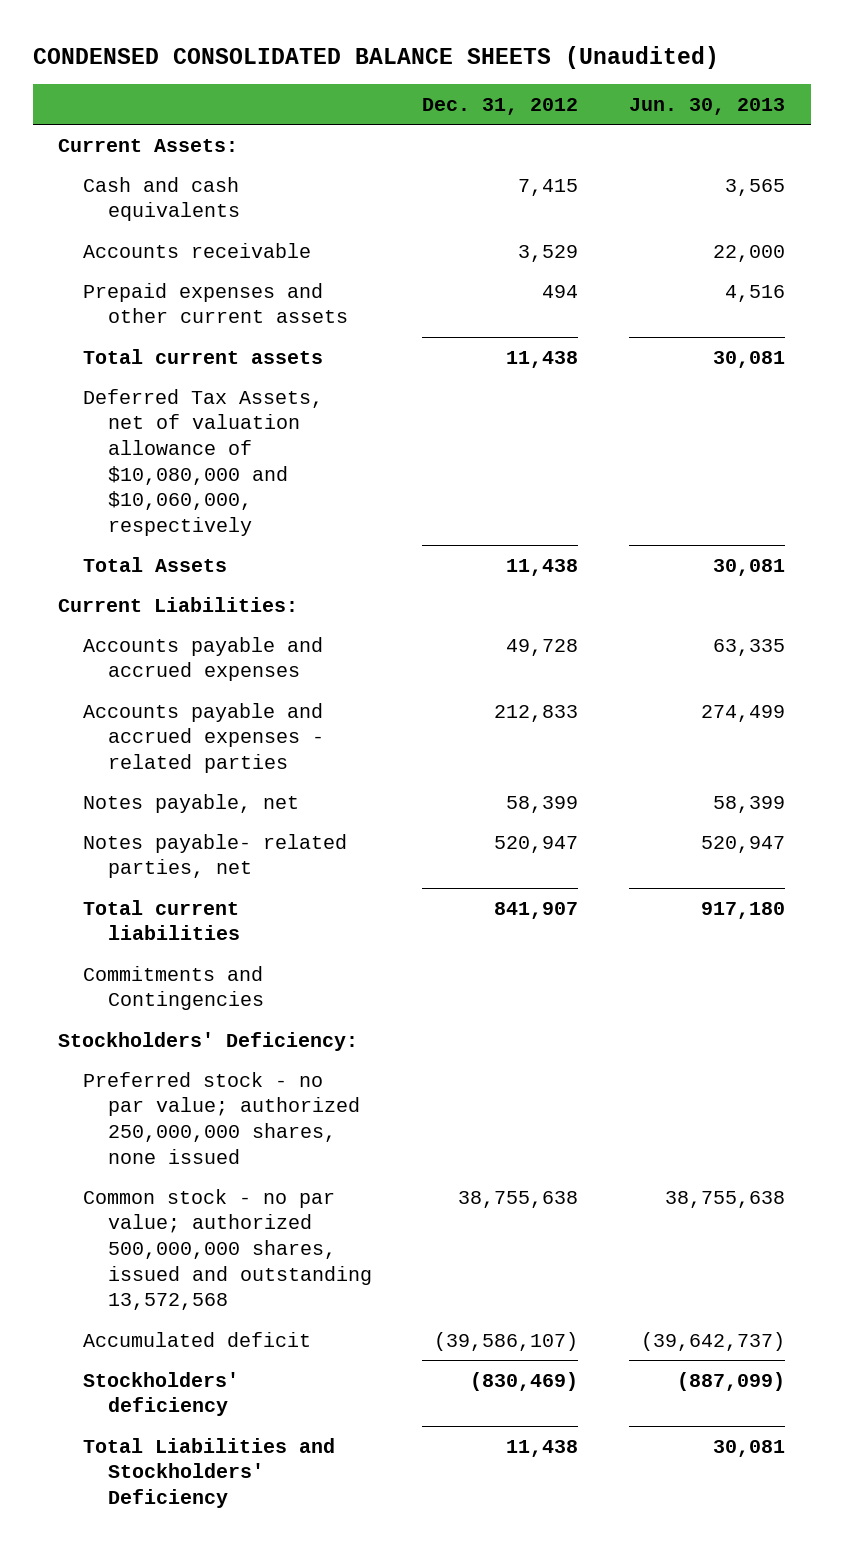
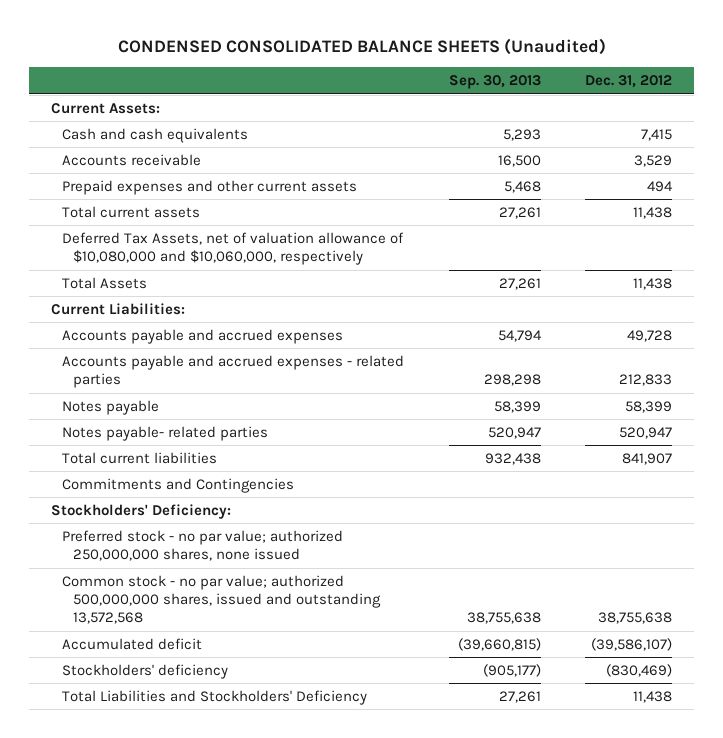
[629,97,786,115] Jun. 30, 2013 -> none
none -> [448,75,541,90] Sep. 30, 2013
[82,793,299,813] Notes payable, net -> [62,399,160,415] Notes payable
[82,833,347,879] Notes payable- related parties, net -> [62,425,269,441] Notes payable- related parties

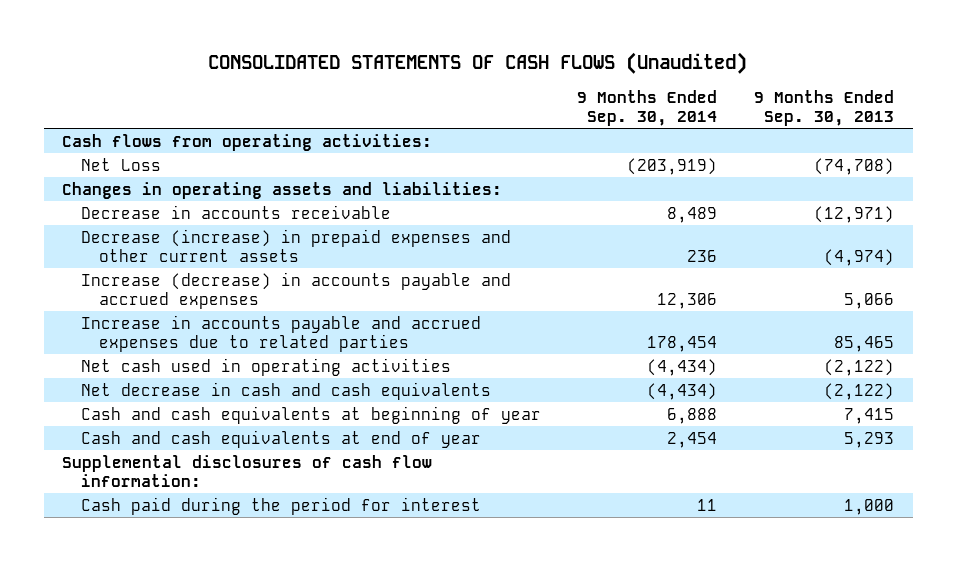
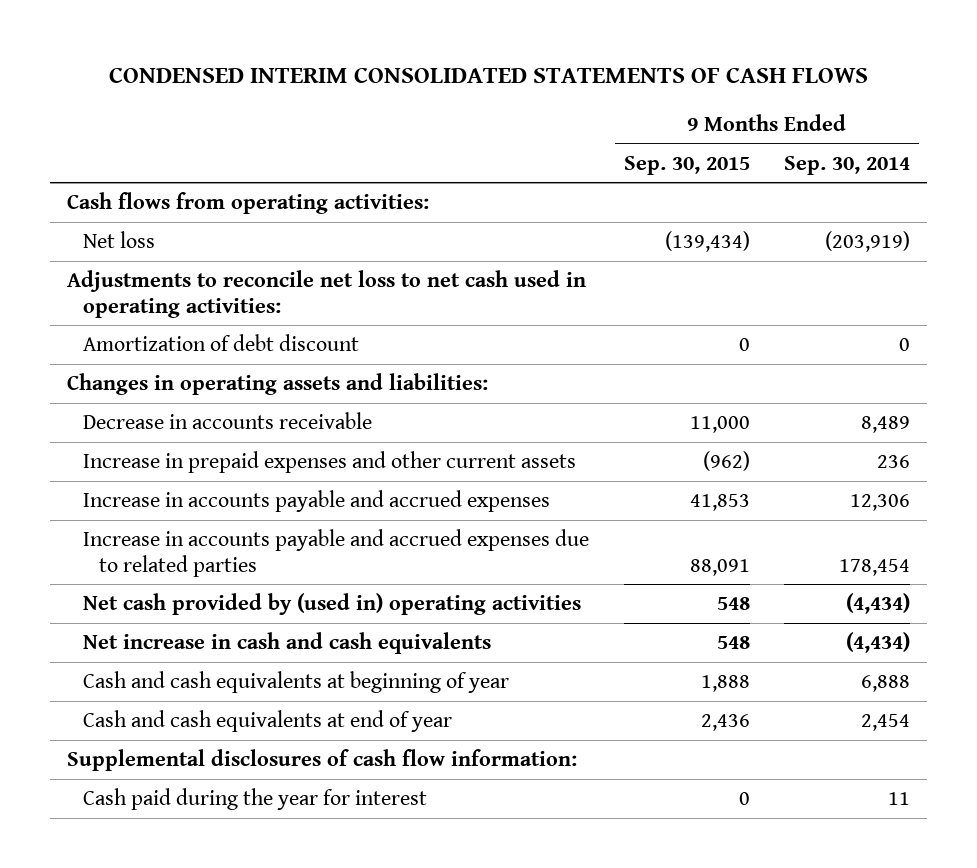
[208,51,748,74] CONSOLIDATED STATEMENTS OF CASH FLOWS (Unaudited) -> [108,67,868,84] CONDENSED INTERIM CONSOLIDATED STATEMENTS OF CASH FLOWS
[754,89,895,126] 9 Months Ended Sep. 30, 2013 -> none
none -> [623,155,750,175] Sep. 30, 2015
[80,157,161,171] Net Loss -> [83,231,156,249] Net loss
none -> [67,270,587,318] Adjustments to reconcile net loss to net cash used in operating activities:
none -> [83,334,360,352] Amortization of debt discount
[80,228,511,262] Decrease (increase) in prepaid expenses and other current assets -> [83,451,577,474] Increase in prepaid expenses and other current assets
[80,271,511,309] Increase (decrease) in accounts payable and accrued expenses -> [83,490,551,513] Increase in accounts payable and accrued expenses
[80,357,451,376] Net cash used in operating activities -> [83,593,582,616] Net cash provided by (used in) operating activities
[80,381,491,400] Net decrease in cash and cash equivalents -> [83,632,492,655] Net increase in cash and cash equivalents
[80,496,481,515] Cash paid during the period for interest -> [83,788,428,811] Cash paid during the year for interest

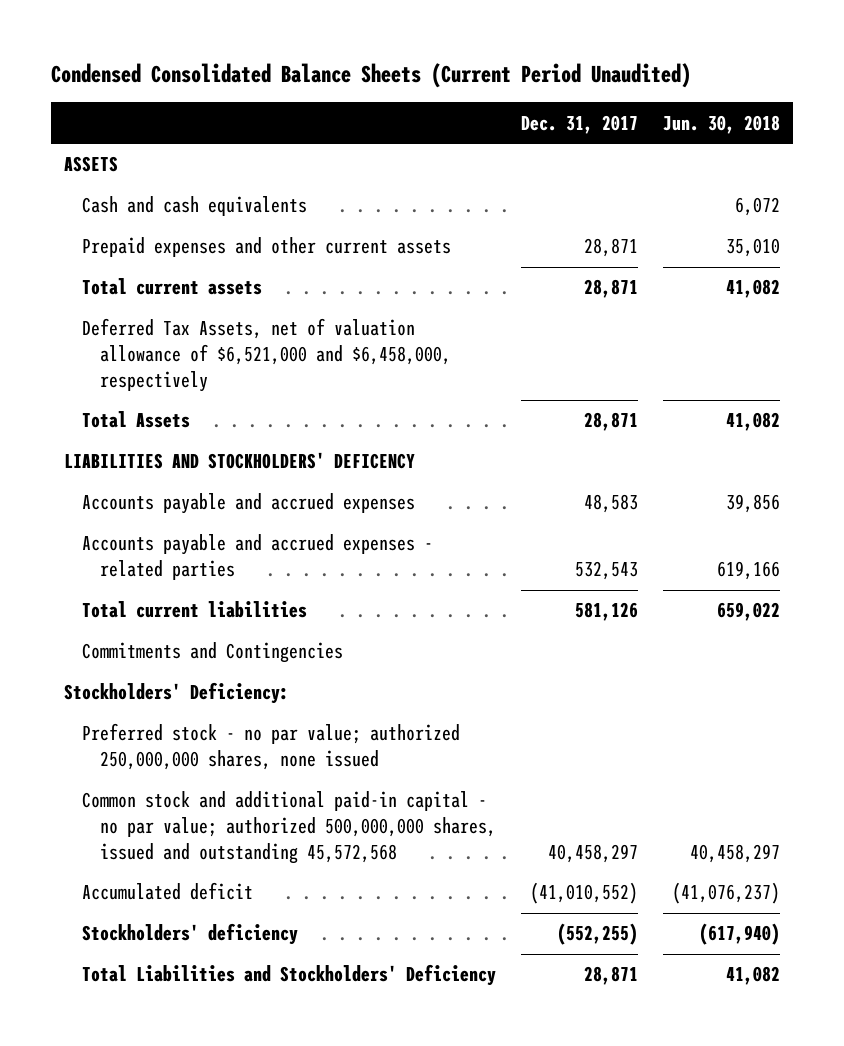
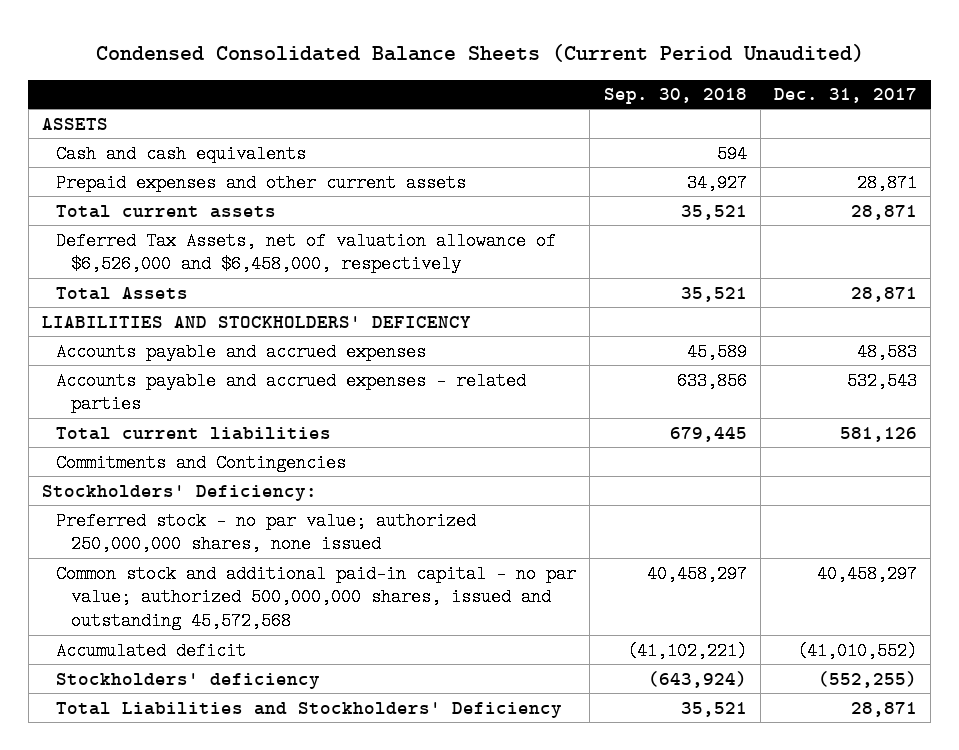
[663,114,781,134] Jun. 30, 2018 -> none
none -> [603,88,747,105] Sep. 30, 2018
[82,318,452,392] Deferred Tax Assets, net of valuation allowance of $6,521,000 and $6,458,000, respectively -> [56,231,557,274] Deferred Tax Assets, net of valuation allowance of $6,526,000 and $6,458,000, respectively

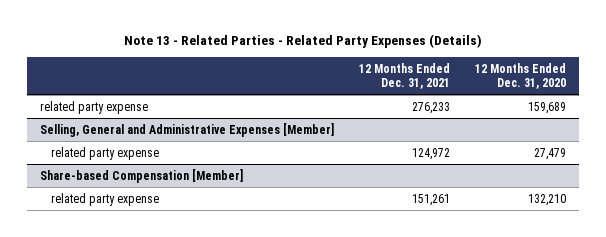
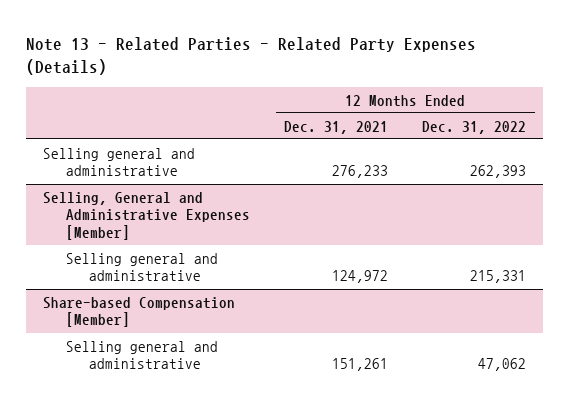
[475,62,567,89] 12 Months Ended Dec. 31, 2020 -> none
none -> [422,120,527,134] Dec. 31, 2022
[39,100,148,114] related party expense -> [43,147,196,177] Selling general and administrative
[50,146,159,160] related party expense -> [66,252,219,282] Selling general and administrative
[50,192,159,206] related party expense -> [66,340,219,370] Selling general and administrative

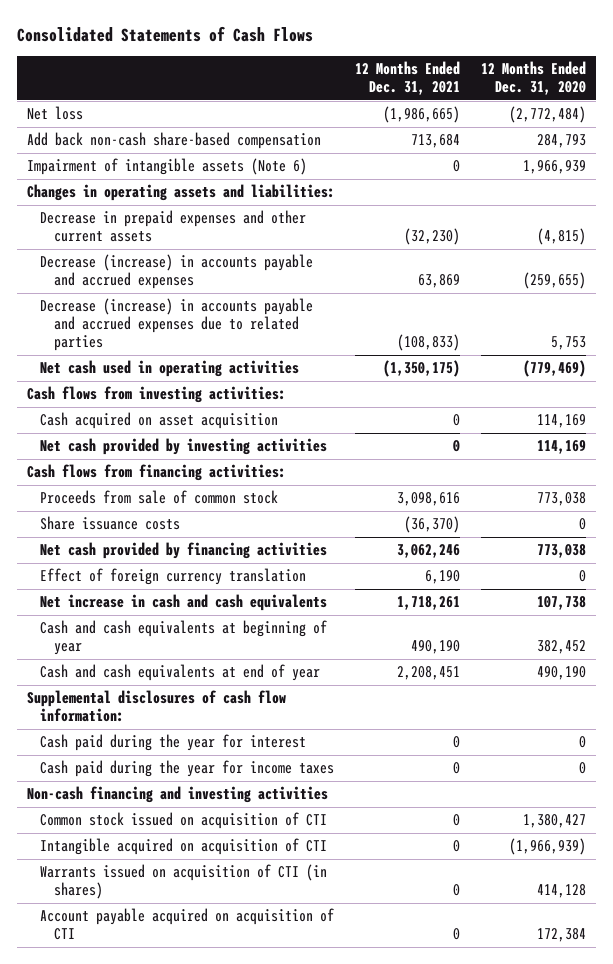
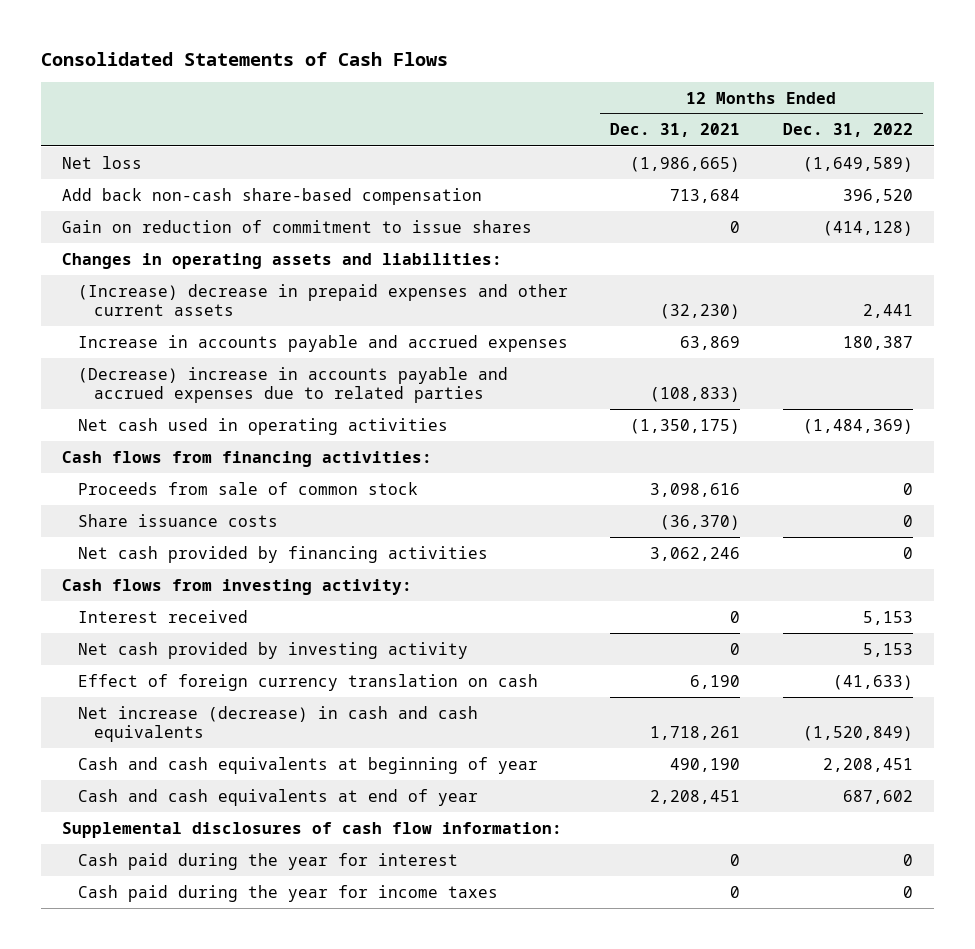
[480,61,586,96] 12 Months Ended Dec. 31, 2020 -> none
none -> [782,123,913,138] Dec. 31, 2022
[26,158,307,176] Impairment of intangible assets (Note 6) -> none
none -> [62,219,533,233] Gain on reduction of commitment to issue shares
[40,210,307,243] Decrease in prepaid expenses and other current assets -> [78,283,569,317] (Increase) decrease in prepaid expenses and other current assets
[40,254,314,290] Decrease (increase) in accounts payable and accrued expenses -> [78,334,569,352] Increase in accounts payable and accrued expenses
[40,298,314,352] Decrease (increase) in accounts payable and accrued expenses due to related parties -> [78,366,509,404] (Decrease) increase in accounts payable and accrued expenses due to related parties
[26,386,286,404] Cash flows from investing activities: -> none
[40,412,279,430] Cash acquired on asset acquisition -> none
[40,438,328,456] Net cash provided by investing activities -> none
none -> [62,578,413,595] Cash flows from investing activity:
none -> [78,609,249,623] Interest received
none -> [78,641,469,659] Net cash provided by investing activity
[40,568,307,586] Effect of foreign currency translation -> [78,673,539,691] Effect of foreign currency translation on cash
[40,594,328,612] Net increase in cash and cash equivalents -> [78,705,479,743] Net increase (decrease) in cash and cash equivalents
[26,786,328,804] Non-cash financing and investing activities -> none
[40,812,328,830] Common stock issued on acquisition of CTI -> none
[40,838,328,856] Intangible acquired on acquisition of CTI -> none
[40,864,328,900] Warrants issued on acquisition of CTI (in shares) -> none
[40,908,335,941] Account payable acquired on acquisition of CTI -> none

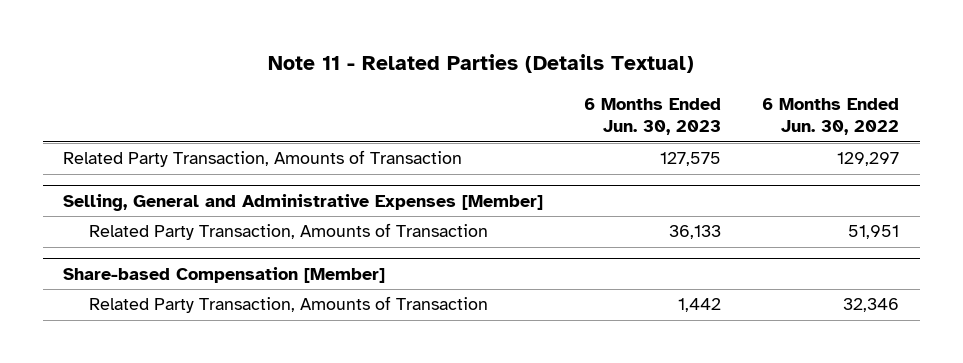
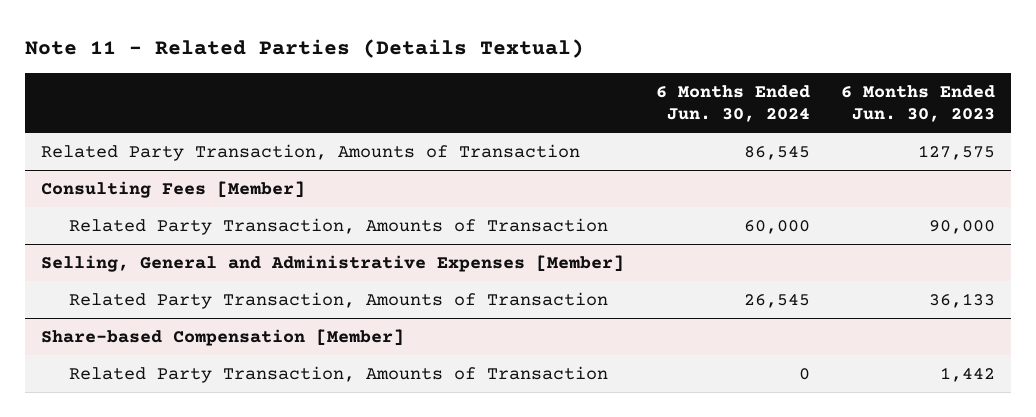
[762,97,900,136] 6 Months Ended Jun. 30, 2022 -> none
none -> [655,84,810,123] 6 Months Ended Jun. 30, 2024
none -> [40,180,305,198] Consulting Fees [Member]
none -> [69,217,609,235] Related Party Transaction, Amounts of Transaction

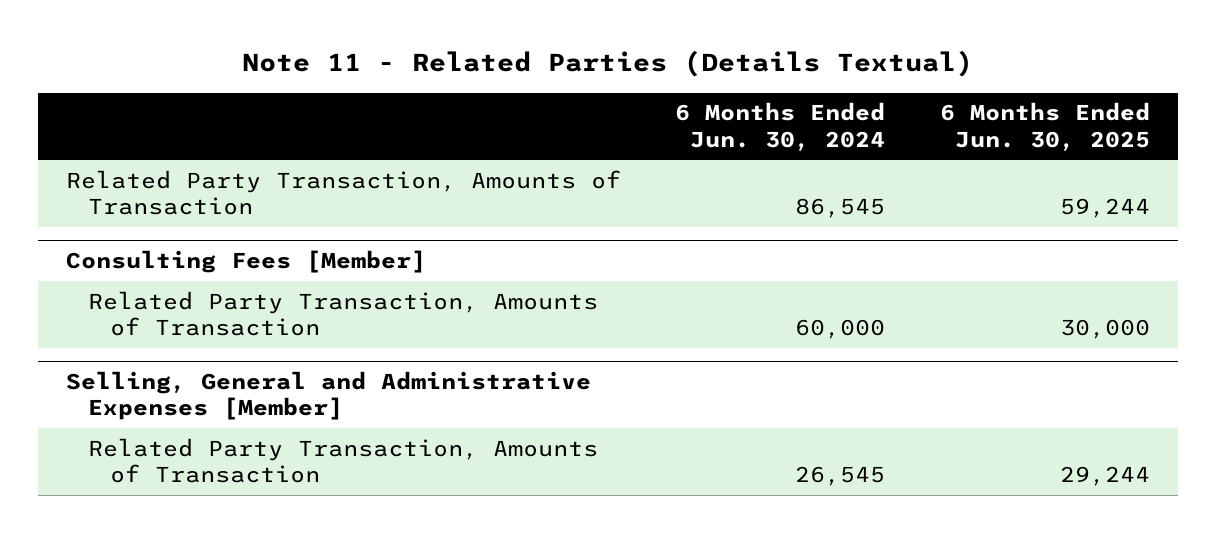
[841,84,996,123] 6 Months Ended Jun. 30, 2023 -> none
none -> [940,102,1151,151] 6 Months Ended Jun. 30, 2025
[40,328,404,346] Share-based Compensation [Member] -> none
[69,365,609,383] Related Party Transaction, Amounts of Transaction -> none

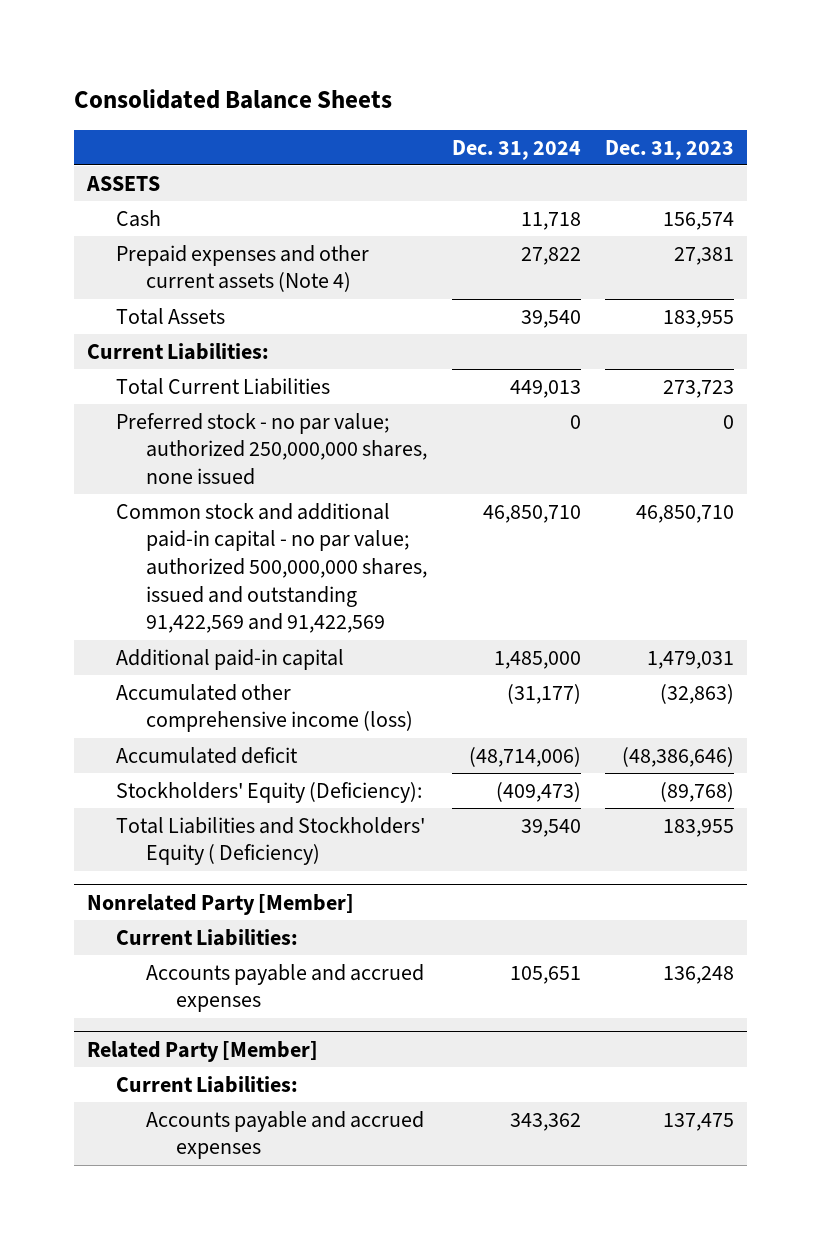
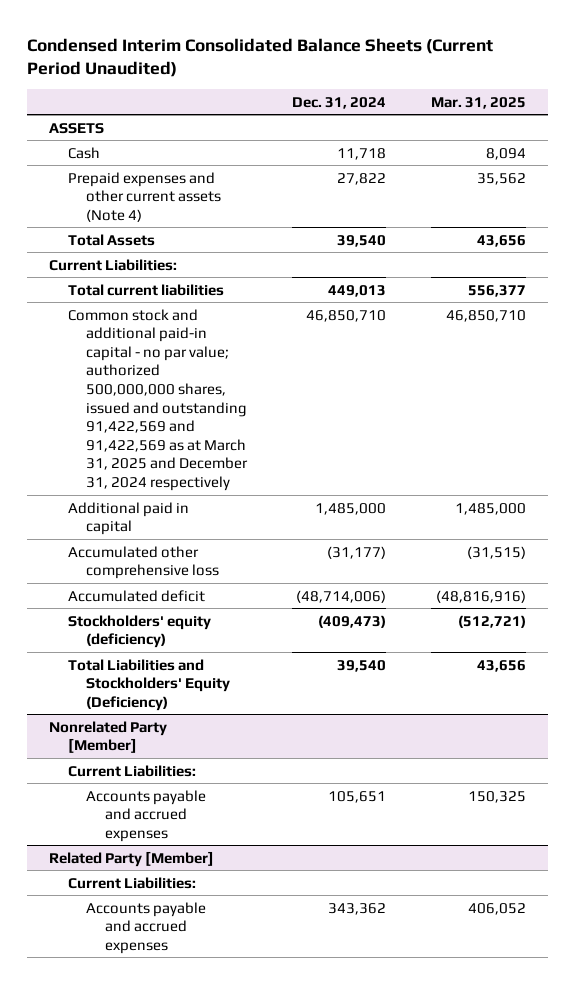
[74,89,393,110] Consolidated Balance Sheets -> [26,37,493,78] Condensed Interim Consolidated Balance Sheets (Current Period Unaudited)
[605,139,735,160] Dec. 31, 2023 -> none
none -> [430,96,526,109] Mar. 31, 2025
[116,412,428,485] Preferred stock - no par value; authorized 250,000,000 shares, none issued -> none
[116,377,331,395] Total Current Liabilities -> [67,283,224,296] Total current liabilities
[116,502,428,634] Common stock and additional paid-in capital - no par value; authorized 500,000,000 shares, issued and outstanding 91,422,569 and 91,422,569 -> [67,308,249,492] Common stock and additional paid-in capital - no par value; authorized 500,000,000 shares, issued and outstanding 91,422,569 and 91,422,569 as at March 31, 2025 and December 31, 2024 respectively
[116,648,345,670] Additional paid-in capital -> [67,501,189,536] Additional paid in capital
[116,683,414,733] Accumulated other comprehensive income (loss) -> [67,545,220,580] Accumulated other comprehensive loss
[116,781,423,803] Stockholders' Equity (Deficiency): -> [67,614,211,649] Stockholders' equity (deficiency)
[116,816,426,866] Total Liabilities and Stockholders' Equity ( Deficiency) -> [67,658,231,711] Total Liabilities and Stockholders' Equity (Deficiency)

